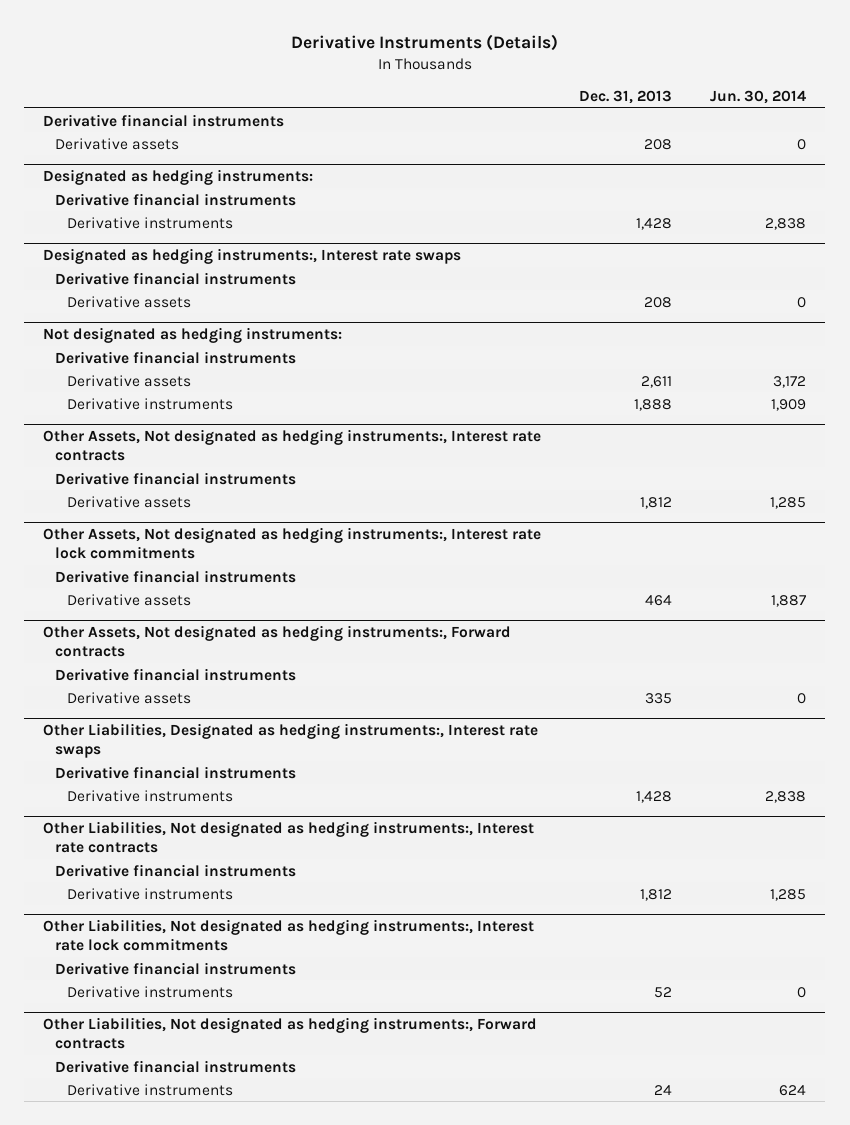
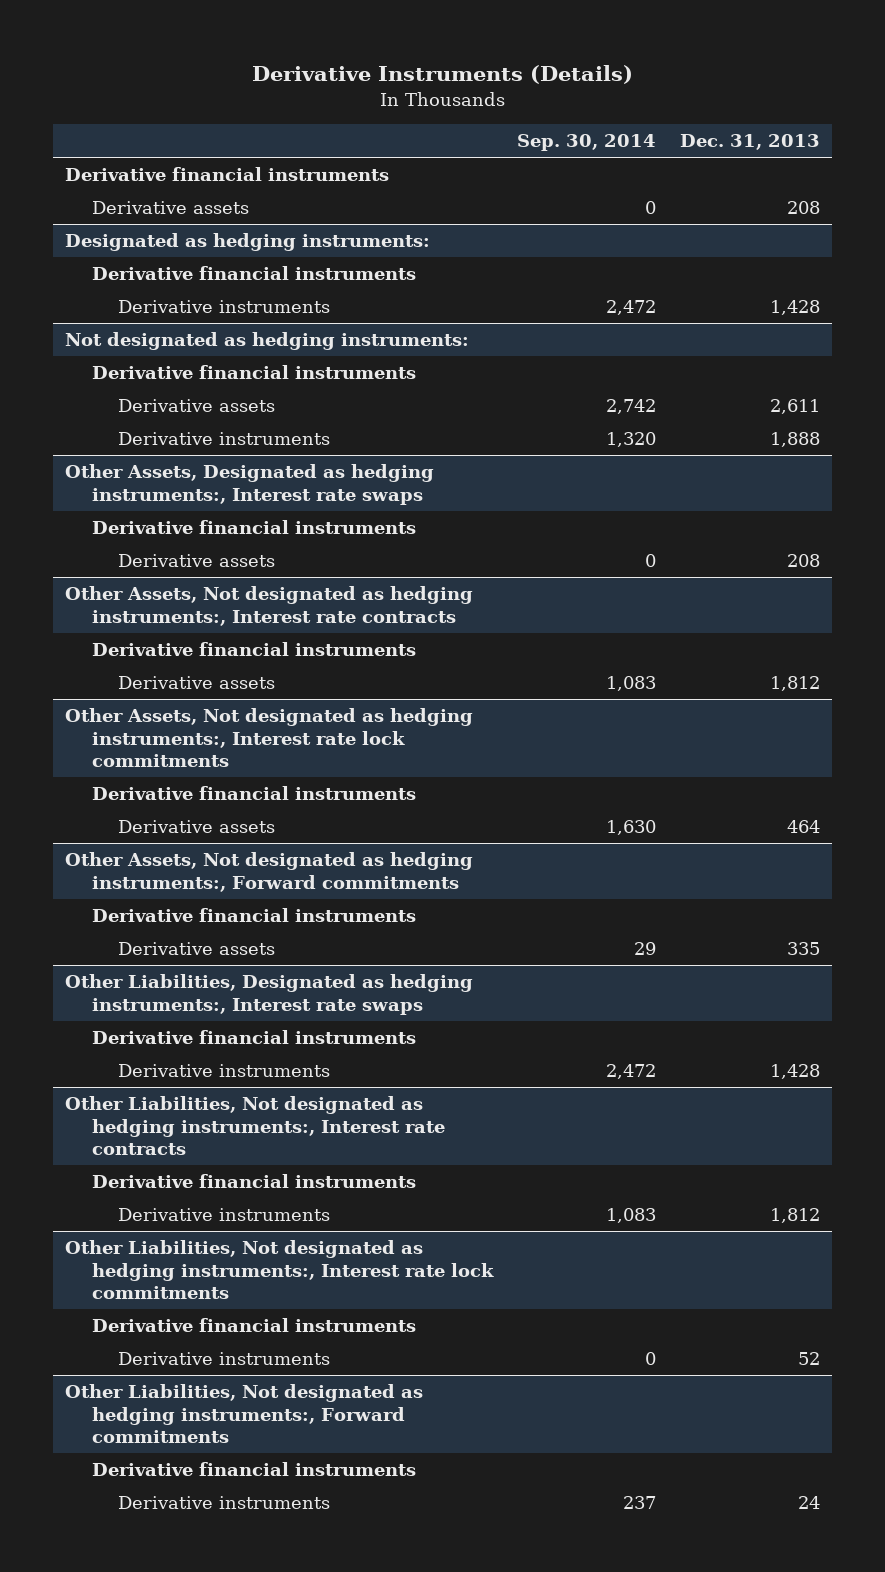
[710,89,807,104] Jun. 30, 2014 -> none
none -> [517,134,657,152] Sep. 30, 2014
[43,247,462,264] Designated as hedging instruments:, Interest rate swaps -> none
[55,271,297,285] Derivative financial instruments -> none
[67,295,192,308] Derivative assets -> none
none -> [65,464,435,505] Other Assets, Designated as hedging instruments:, Interest rate swaps
none -> [91,520,416,535] Derivative financial instruments
none -> [118,554,276,568] Derivative assets
[43,624,512,657] Other Assets, Not designated as hedging instruments:, Forward contracts -> [65,852,474,892] Other Assets, Not designated as hedging instruments:, Forward commitments
[43,1016,538,1049] Other Liabilities, Not designated as hedging instruments:, Forward contracts -> [65,1384,424,1444] Other Liabilities, Not designated as hedging instruments:, Forward commitments

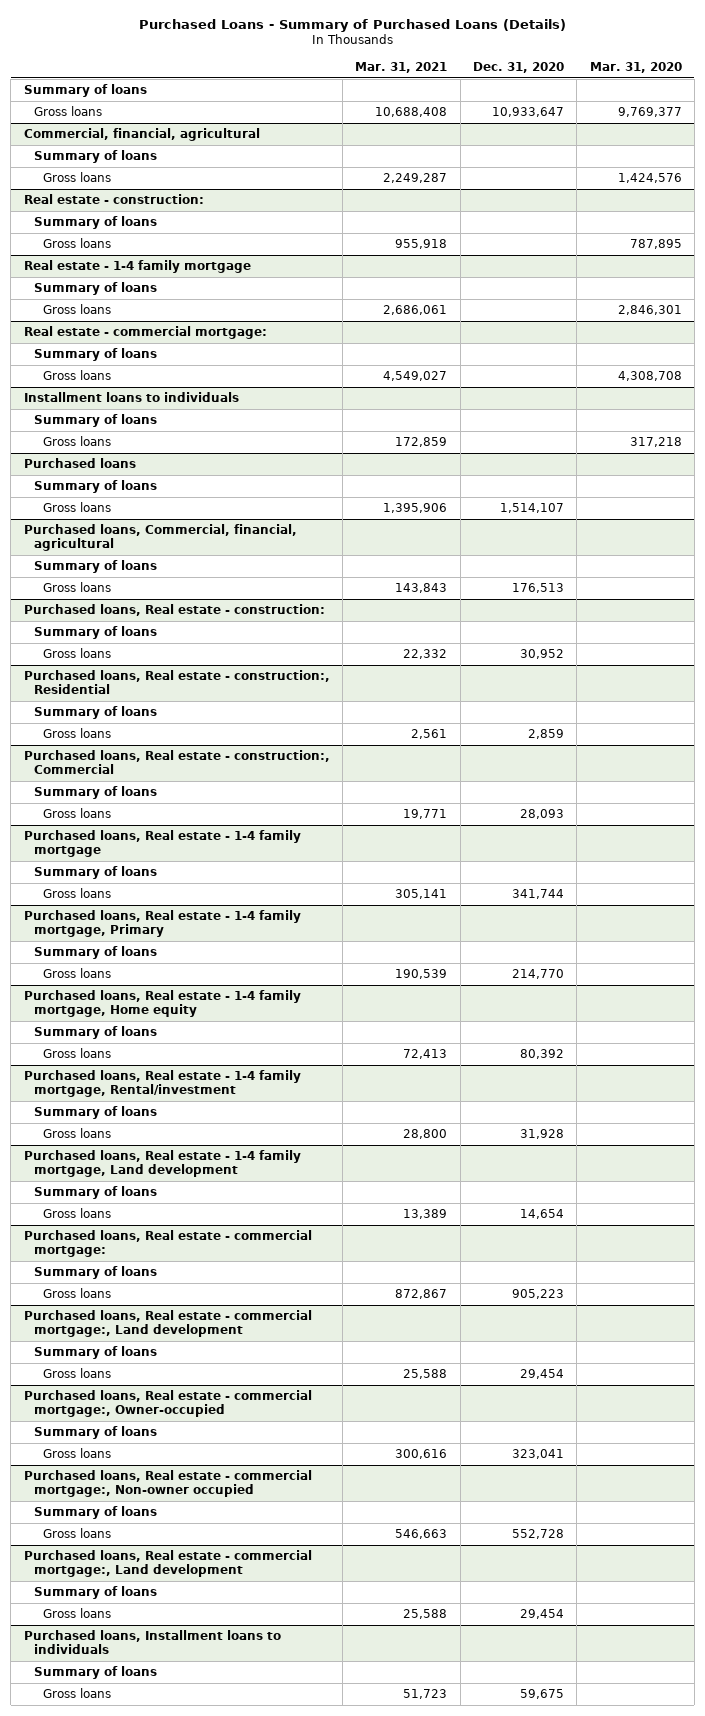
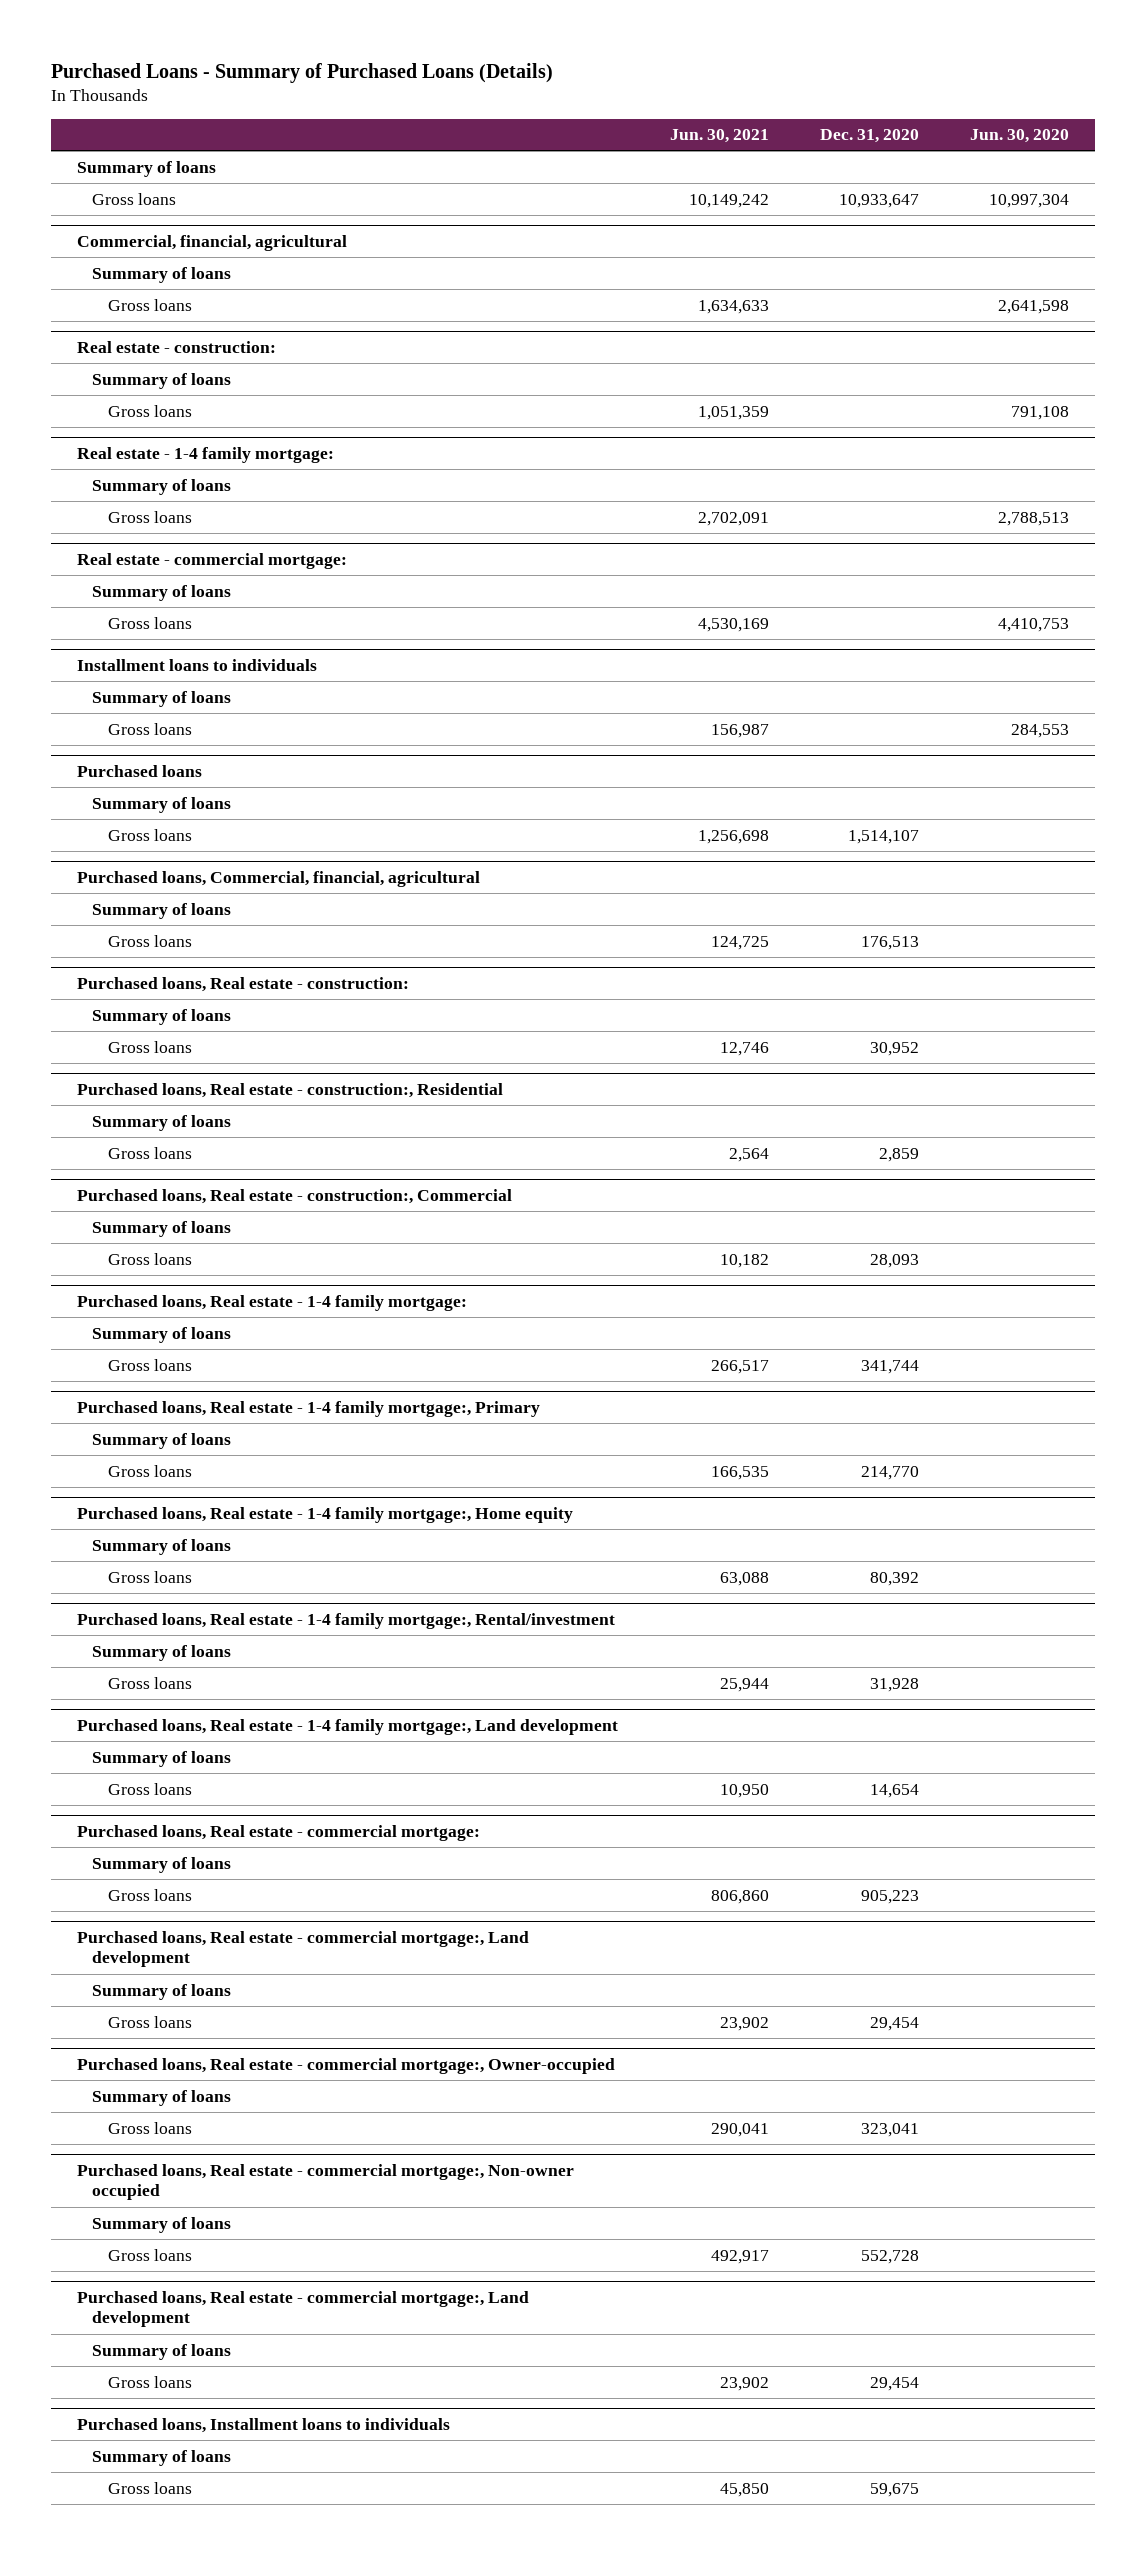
[355,61,448,73] Mar. 31, 2021 -> none
[589,61,682,73] Mar. 31, 2020 -> none
none -> [669,129,769,144] Jun. 30, 2021
none -> [970,129,1070,144] Jun. 30, 2020
[23,260,251,274] Real estate - 1-4 family mortgage -> [77,446,335,463] Real estate - 1-4 family mortgage:
[23,830,301,858] Purchased loans, Real estate - 1-4 family mortgage -> [77,1294,468,1311] Purchased loans, Real estate - 1-4 family mortgage:
[23,910,301,938] Purchased loans, Real estate - 1-4 family mortgage, Primary -> [77,1400,541,1417] Purchased loans, Real estate - 1-4 family mortgage:, Primary
[23,990,301,1018] Purchased loans, Real estate - 1-4 family mortgage, Home equity -> [77,1506,574,1523] Purchased loans, Real estate - 1-4 family mortgage:, Home equity
[23,1070,301,1098] Purchased loans, Real estate - 1-4 family mortgage, Rental/investment -> [77,1612,616,1629] Purchased loans, Real estate - 1-4 family mortgage:, Rental/investment
[23,1150,301,1178] Purchased loans, Real estate - 1-4 family mortgage, Land development -> [77,1718,619,1735] Purchased loans, Real estate - 1-4 family mortgage:, Land development

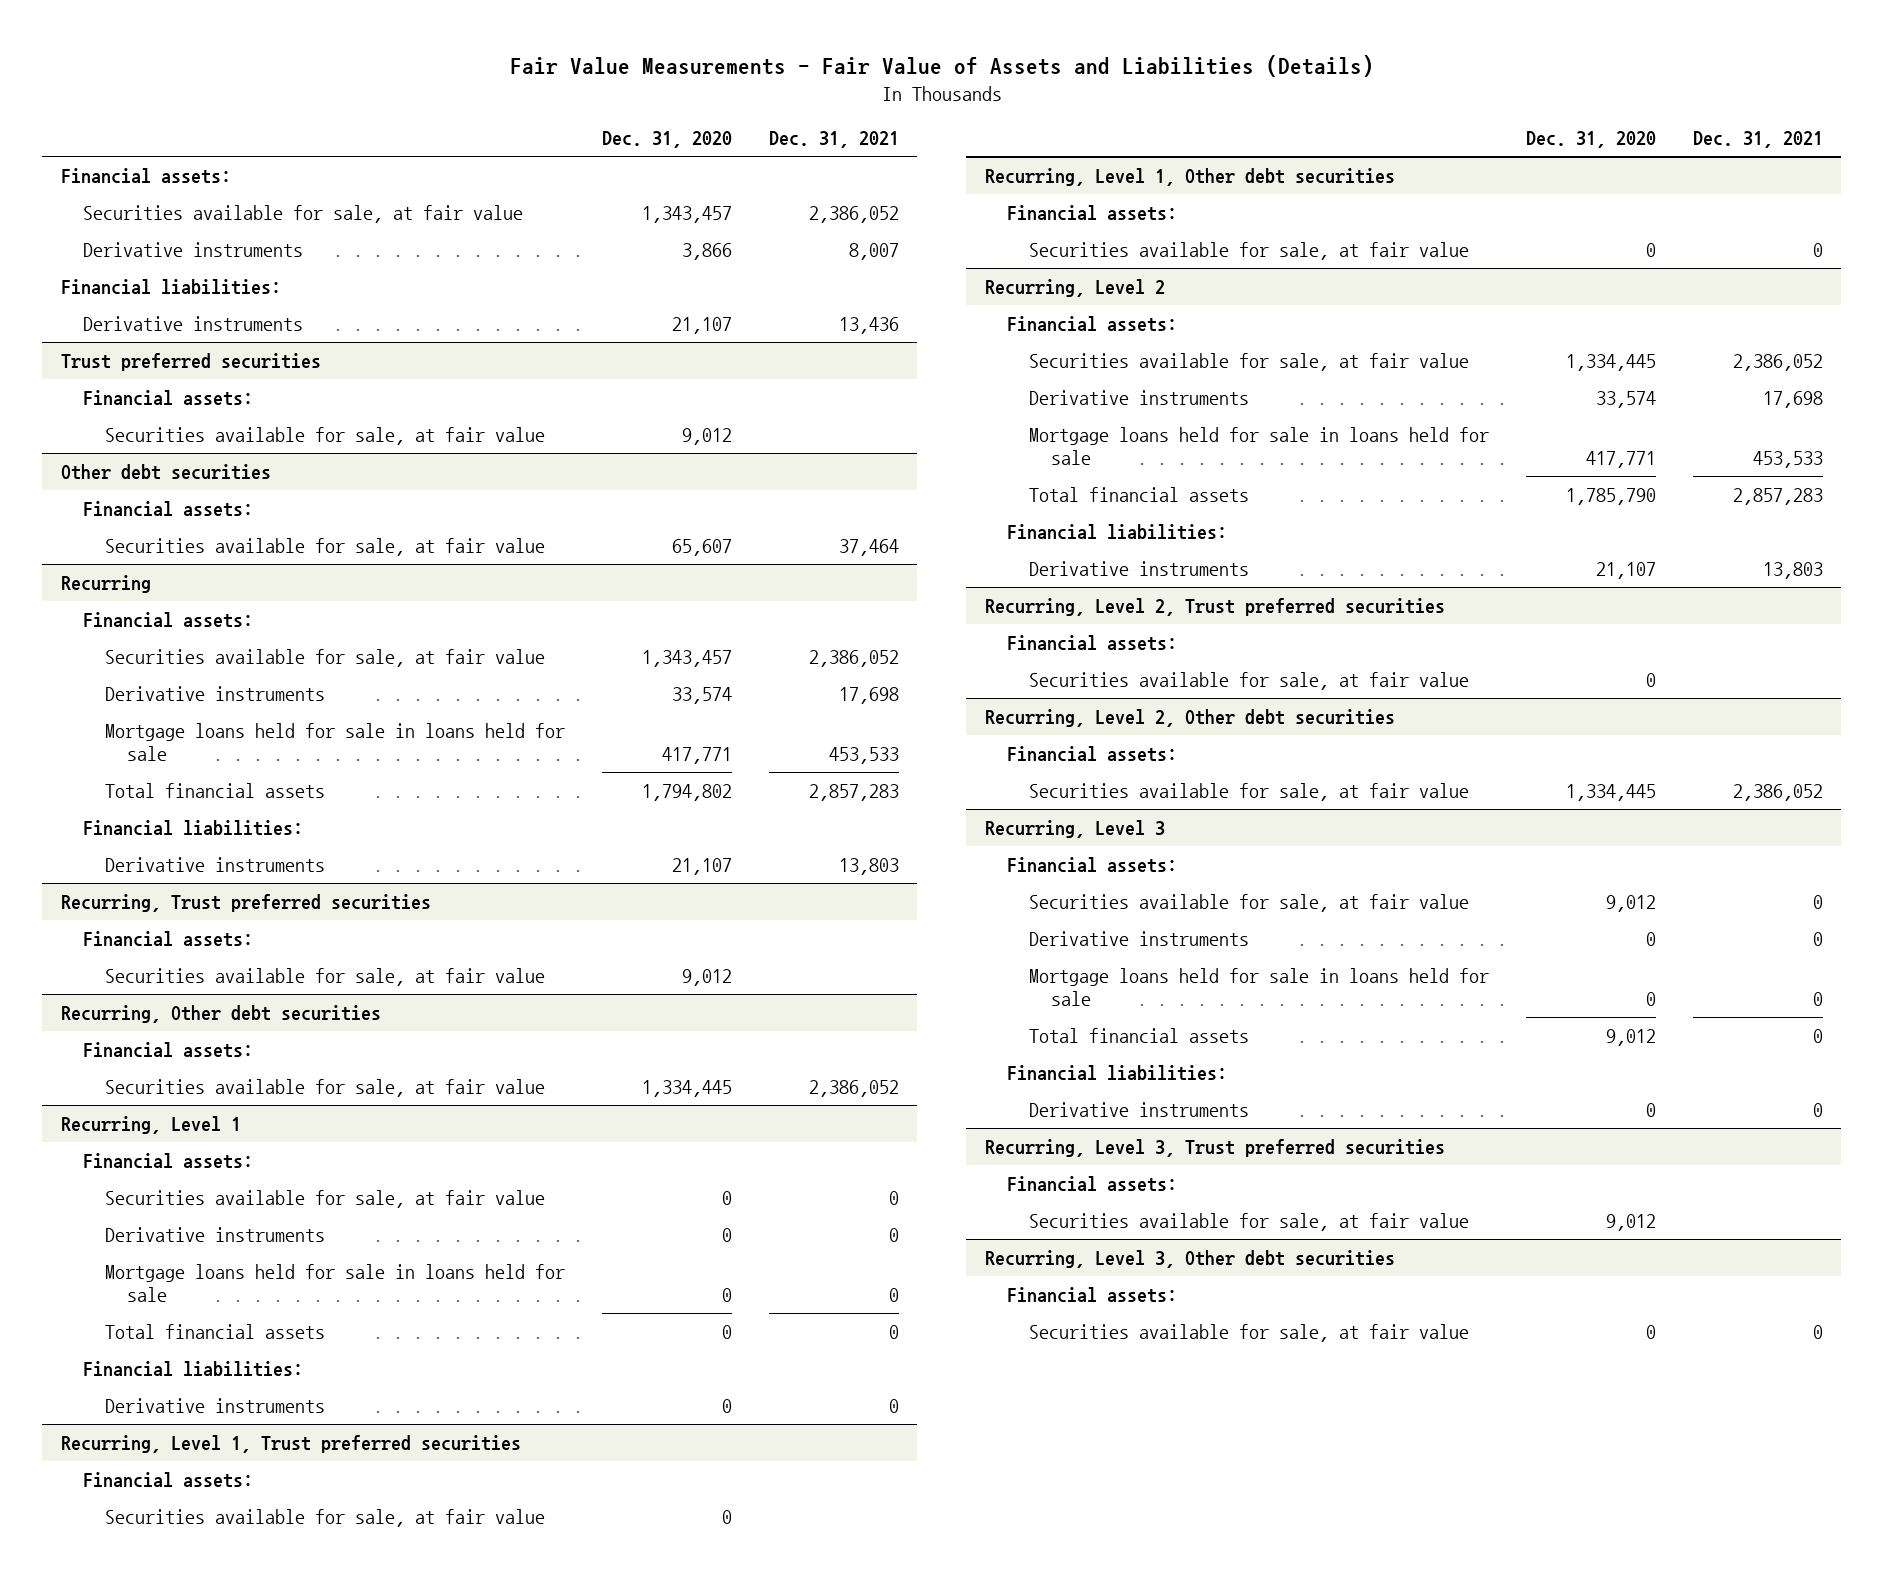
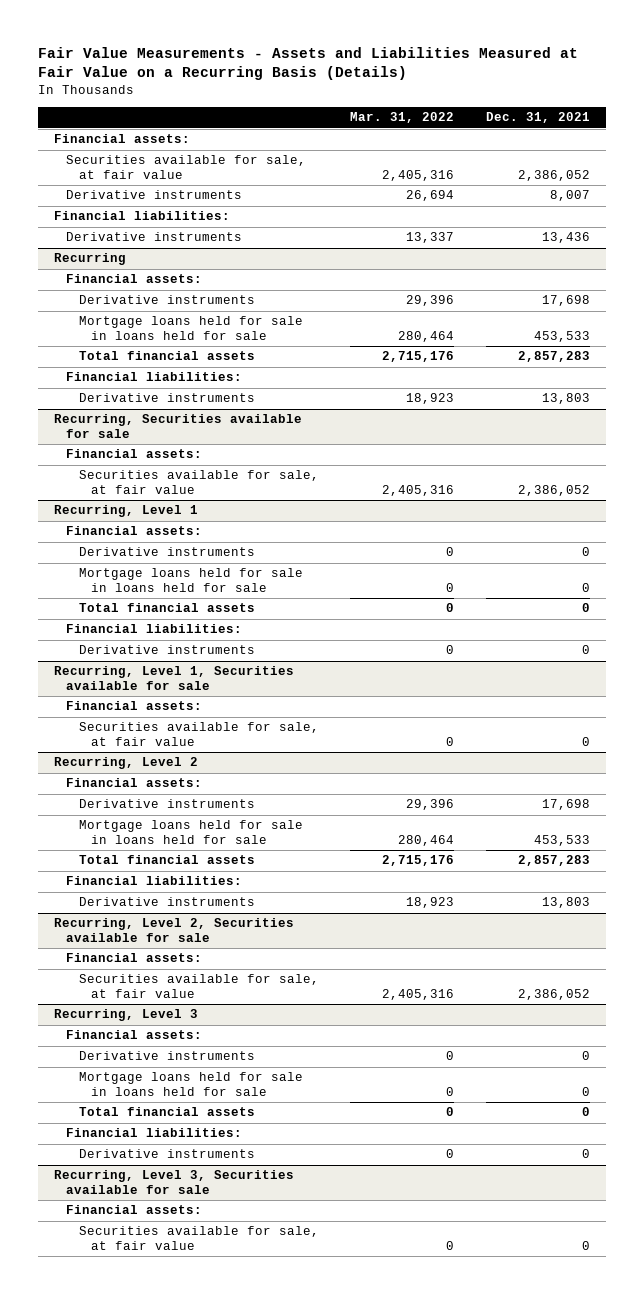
[509,54,1374,77] Fair Value Measurements - Fair Value of Assets and Liabilities (Details) -> [38,46,579,81] Fair Value Measurements - Assets and Liabilities Measured at Fair Value on a Recurring Basis (Details)
[601,131,732,149] Dec. 31, 2020 -> none
none -> [350,112,455,124] Mar. 31, 2022
[60,352,321,371] Trust preferred securities -> none
[82,389,253,406] Financial assets: -> none
[104,426,545,445] Securities available for sale, at fair value -> none
[60,463,271,480] Other debt securities -> none
[82,500,253,517] Financial assets: -> none
[104,537,545,556] Securities available for sale, at fair value -> none
[104,648,545,667] Securities available for sale, at fair value -> none
[60,893,431,912] Recurring, Trust preferred securities -> none
[82,930,253,947] Financial assets: -> none
[104,967,545,986] Securities available for sale, at fair value -> none
[60,1004,381,1023] Recurring, Other debt securities -> none
none -> [53,414,302,439] Recurring, Securities available for sale
[104,1189,545,1208] Securities available for sale, at fair value -> none
[60,1434,521,1453] Recurring, Level 1, Trust preferred securities -> none
[82,1471,253,1488] Financial assets: -> none
[104,1508,545,1527] Securities available for sale, at fair value -> none
[984,167,1395,186] Recurring, Level 1, Other debt securities -> none
none -> [53,666,294,691] Recurring, Level 1, Securities available for sale
[1029,352,1470,371] Securities available for sale, at fair value -> none
[984,597,1445,616] Recurring, Level 2, Trust preferred securities -> none
[1006,634,1177,651] Financial assets: -> none
[1029,671,1470,690] Securities available for sale, at fair value -> none
[984,708,1395,727] Recurring, Level 2, Other debt securities -> none
none -> [53,918,294,943] Recurring, Level 2, Securities available for sale
[1029,893,1470,912] Securities available for sale, at fair value -> none
[984,1138,1445,1157] Recurring, Level 3, Trust preferred securities -> none
[1006,1175,1177,1192] Financial assets: -> none
[1029,1212,1470,1231] Securities available for sale, at fair value -> none
[984,1249,1395,1268] Recurring, Level 3, Other debt securities -> none
none -> [53,1170,294,1195] Recurring, Level 3, Securities available for sale

